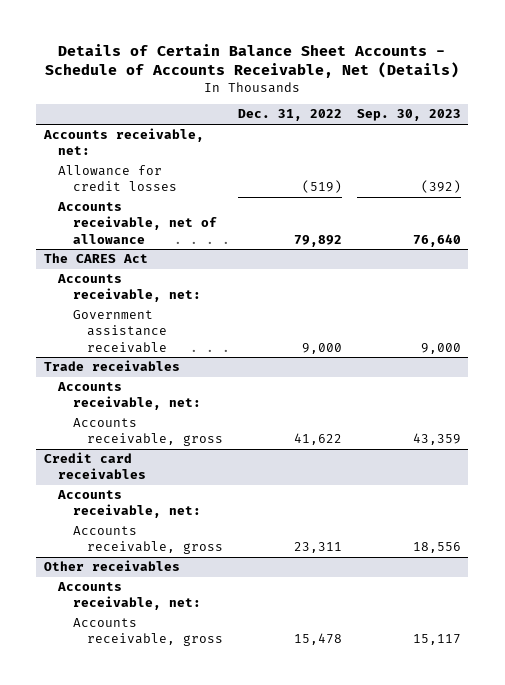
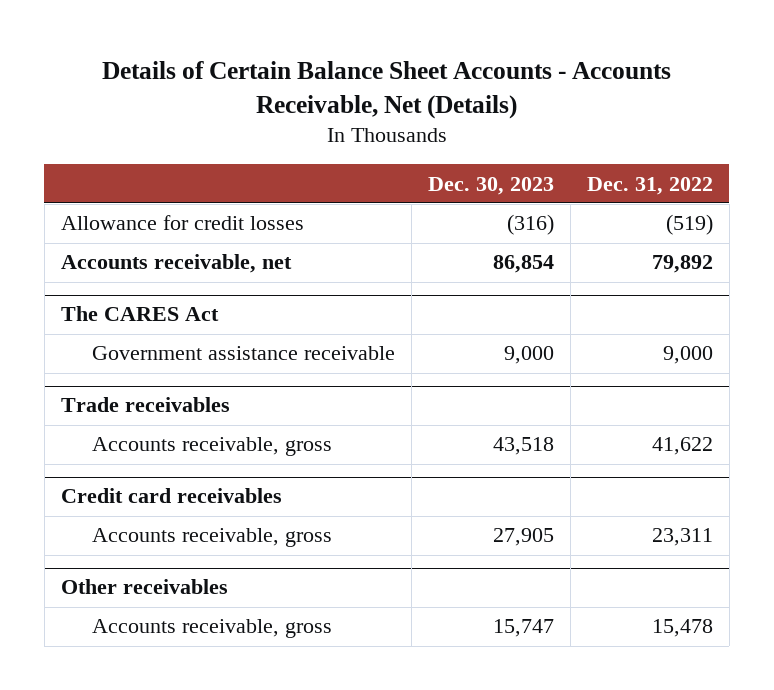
[45,43,460,78] Details of Certain Balance Sheet Accounts - Schedule of Accounts Receivable, Net (Details) -> [101,60,671,119] Details of Certain Balance Sheet Accounts - Accounts Receivable, Net (Details)
[356,109,461,122] Sep. 30, 2023 -> none
none -> [427,176,554,195] Dec. 30, 2023
[42,128,204,156] Accounts receivable, net: -> none
[57,202,217,244] Accounts receivable, net of allowance -> [60,254,292,274] Accounts receivable, net
[57,274,201,303] Accounts receivable, net: -> none
[57,382,201,411] Accounts receivable, net: -> none
[57,490,201,519] Accounts receivable, net: -> none
[57,582,201,611] Accounts receivable, net: -> none

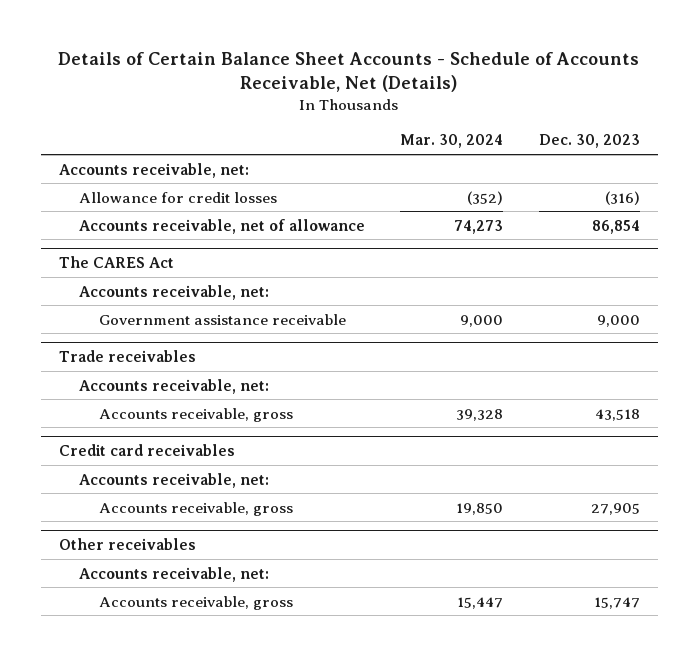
[101,60,671,119] Details of Certain Balance Sheet Accounts - Accounts Receivable, Net (Details) -> [58,52,640,93] Details of Certain Balance Sheet Accounts - Schedule of Accounts Receivable, Net (Details)
[586,176,713,195] Dec. 31, 2022 -> none
none -> [400,134,504,149] Mar. 30, 2024
none -> [58,162,249,178] Accounts receivable, net:
[60,254,292,274] Accounts receivable, net -> [78,218,365,234] Accounts receivable, net of allowance
none -> [78,284,269,300] Accounts receivable, net:
none -> [78,378,269,394] Accounts receivable, net:
none -> [78,472,269,488] Accounts receivable, net:
none -> [78,566,269,582] Accounts receivable, net:

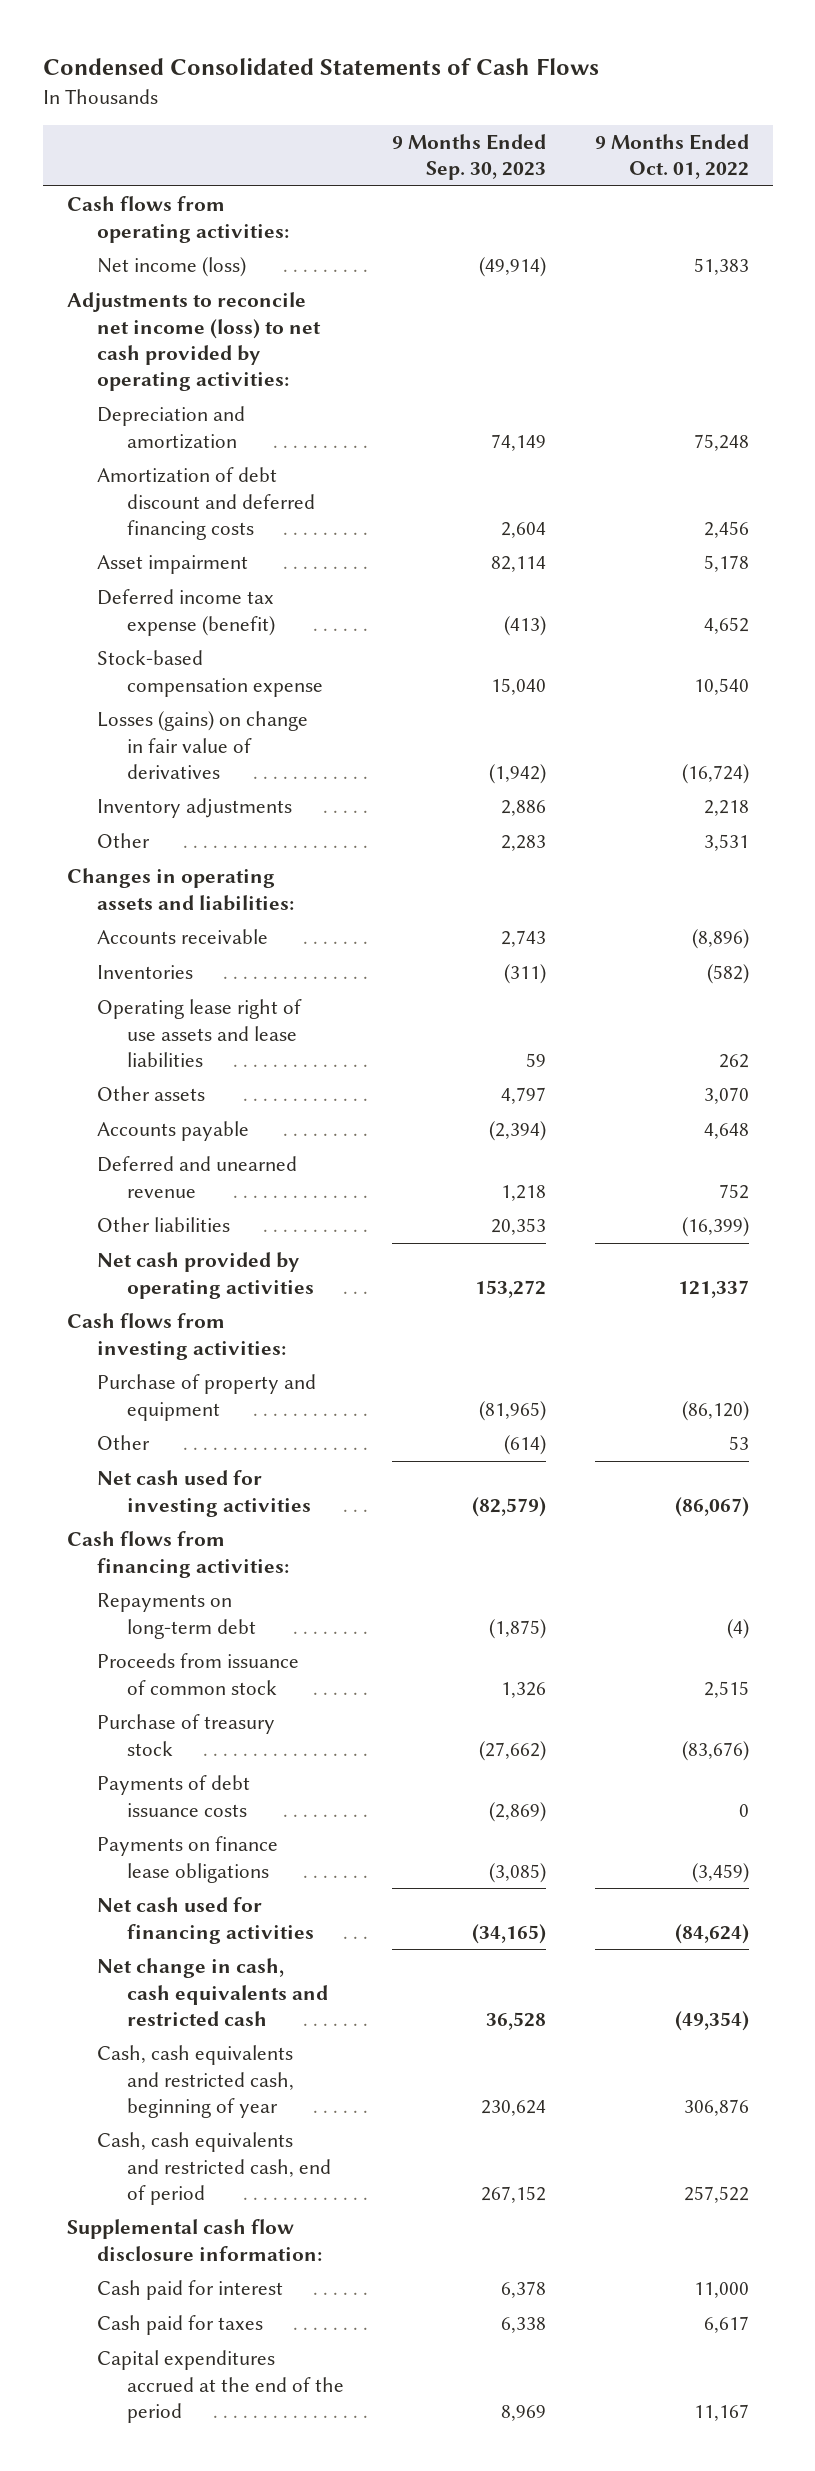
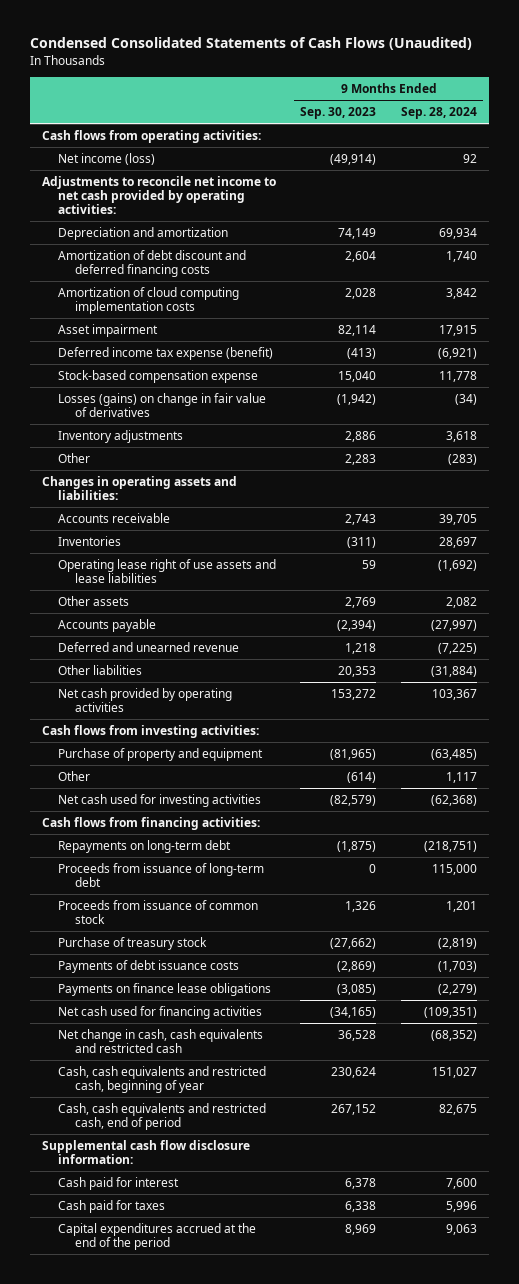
[42,58,599,76] Condensed Consolidated Statements of Cash Flows -> [29,37,472,51] Condensed Consolidated Statements of Cash Flows (Unaudited)
[594,134,749,180] 9 Months Ended Oct. 01, 2022 -> none
none -> [400,107,477,120] Sep. 28, 2024
[66,292,321,391] Adjustments to reconcile net income (loss) to net cash provided by operating activities: -> [41,176,276,215] Adjustments to reconcile net income to net cash provided by operating activities:
none -> [58,287,240,315] Amortization of cloud computing implementation costs
[501,1087,547,1105] 4,797 -> [345,597,377,609] 2,769
none -> [58,863,265,888] Proceeds from issuance of long-term debt

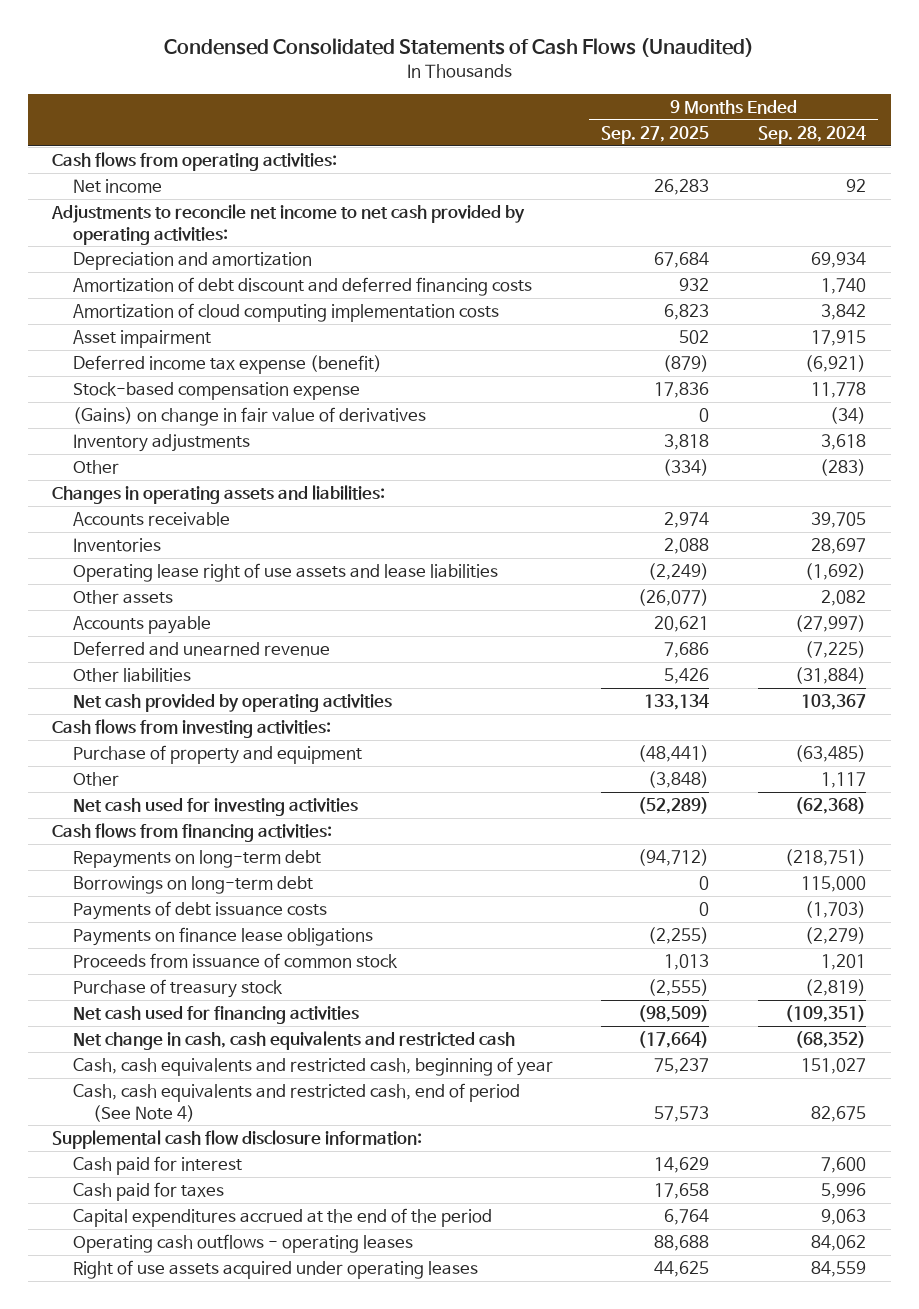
[300,107,377,120] Sep. 30, 2023 -> none
none -> [601,126,710,145] Sep. 27, 2025
[58,153,156,166] Net income (loss) -> [72,179,162,194] Net income
[58,393,267,418] Losses (gains) on change in fair value of derivatives -> [72,407,426,427] (Gains) on change in fair value of derivatives
[58,863,265,888] Proceeds from issuance of long-term debt -> [72,876,313,895] Borrowings on long-term debt
[58,900,259,925] Proceeds from issuance of common stock -> [72,953,398,969] Proceeds from issuance of common stock
[58,937,208,951] Purchase of treasury stock -> [72,979,283,999] Purchase of treasury stock
[58,1103,267,1131] Cash, cash equivalents and restricted cash, end of period -> [72,1083,520,1122] Cash, cash equivalents and restricted cash, end of period (See Note 4)
none -> [72,1234,413,1254] Operating cash outflows - operating leases
none -> [72,1260,478,1280] Right of use assets acquired under operating leases

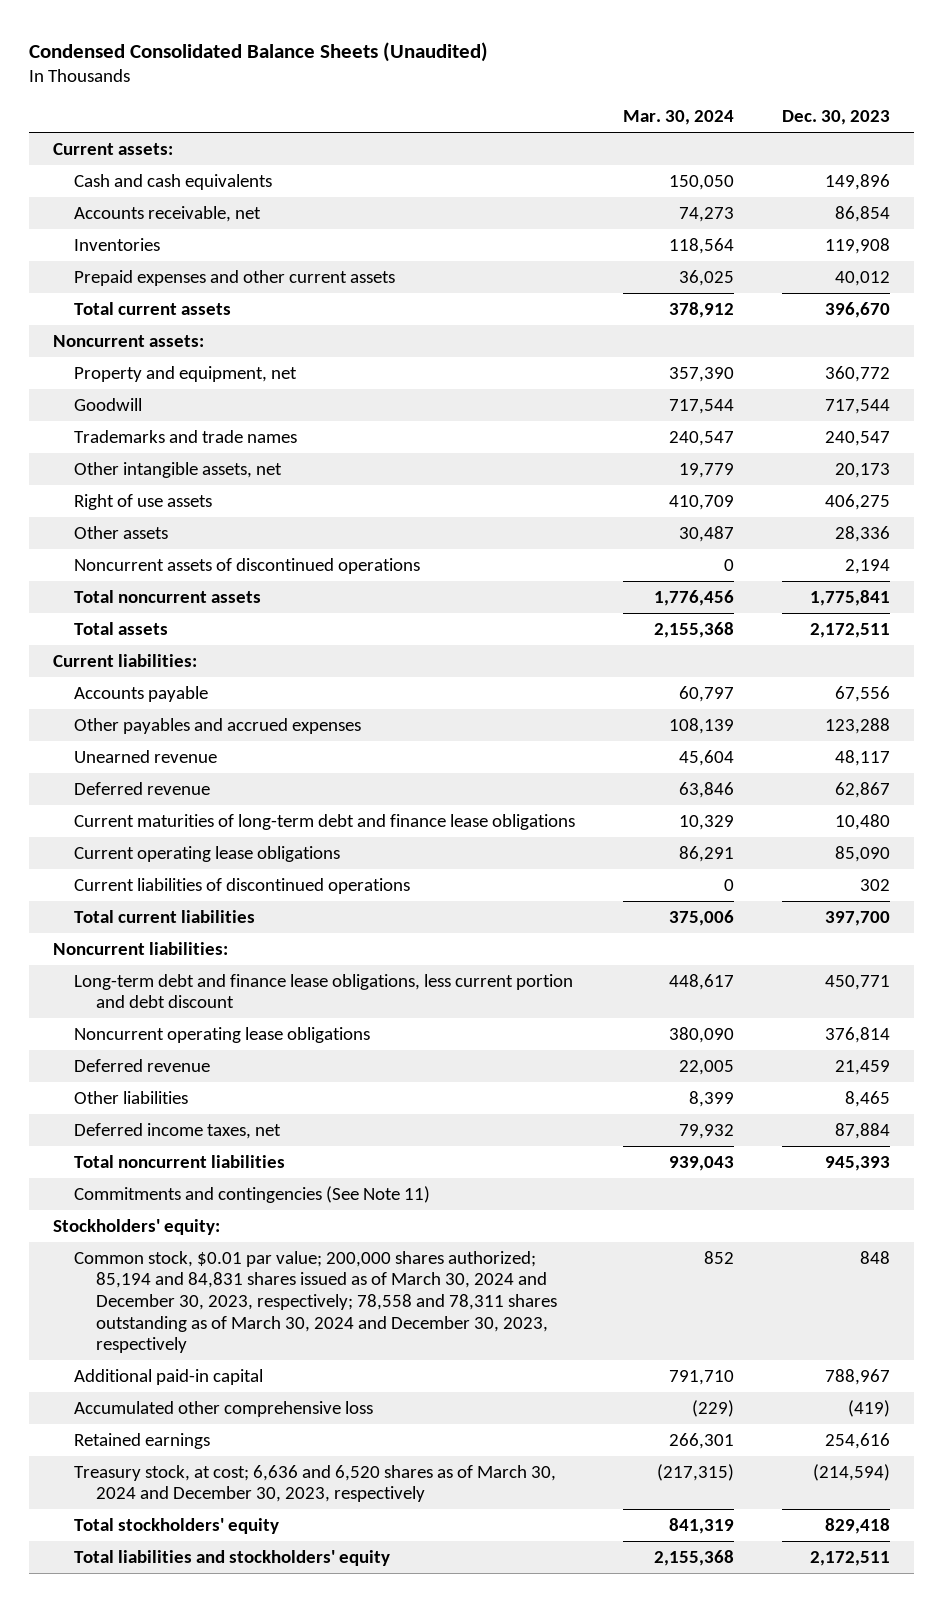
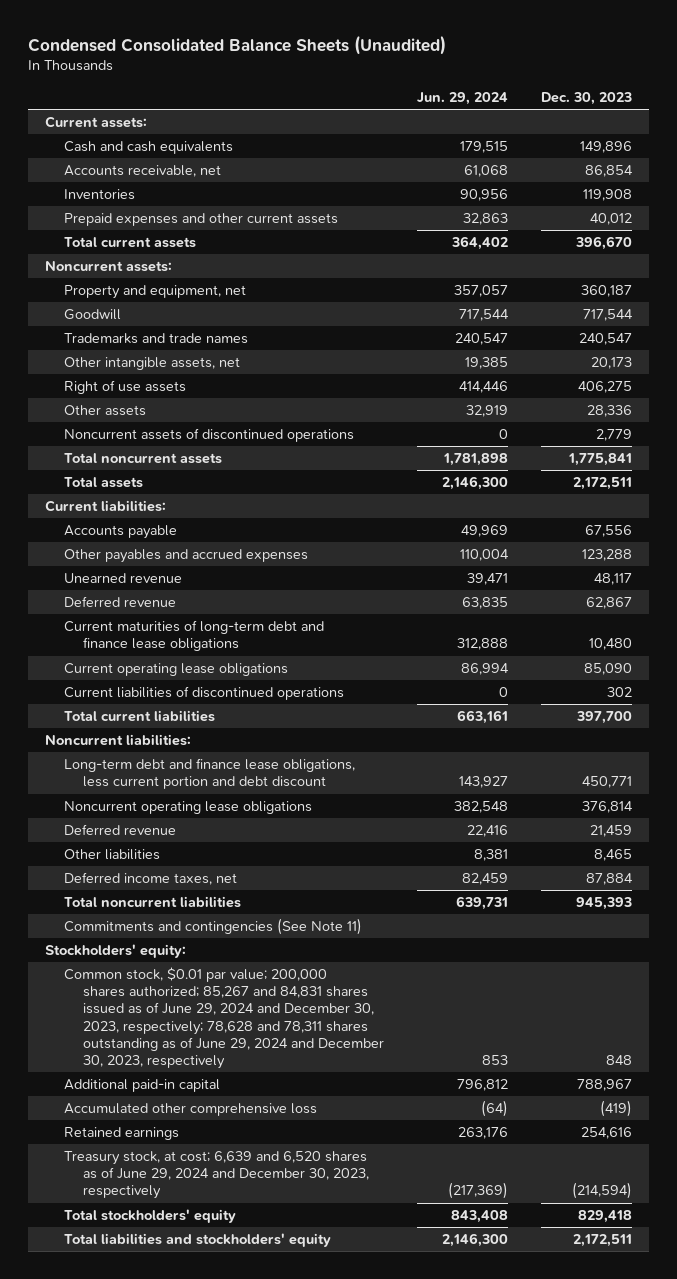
[623,110,735,126] Mar. 30, 2024 -> none
none -> [416,92,508,106] Jun. 29, 2024
[825,365,891,382] 360,772 -> [581,285,633,298] 360,187
[845,558,891,574] 2,194 -> [596,429,633,442] 2,779
[74,1250,557,1354] Common stock, $0.01 par value; 200,000 shares authorized; 85,194 and 84,831 shares issued as of March 30, 2024 and December 30, 2023, respectively; 78,558 and 78,311 shares outstanding as of March 30, 2024 and December 30, 2023, respectively -> [63,967,384,1069] Common stock, $0.01 par value; 200,000 shares authorized; 85,267 and 84,831 shares issued as of June 29, 2024 and December 30, 2023, respectively; 78,628 and 78,311 shares outstanding as of June 29, 2024 and December 30, 2023, respectively
[74,1464,557,1503] Treasury stock, at cost; 6,636 and 6,520 shares as of March 30, 2024 and December 30, 2023, respectively -> [63,1151,369,1200] Treasury stock, at cost; 6,639 and 6,520 shares as of June 29, 2024 and December 30, 2023, respectively

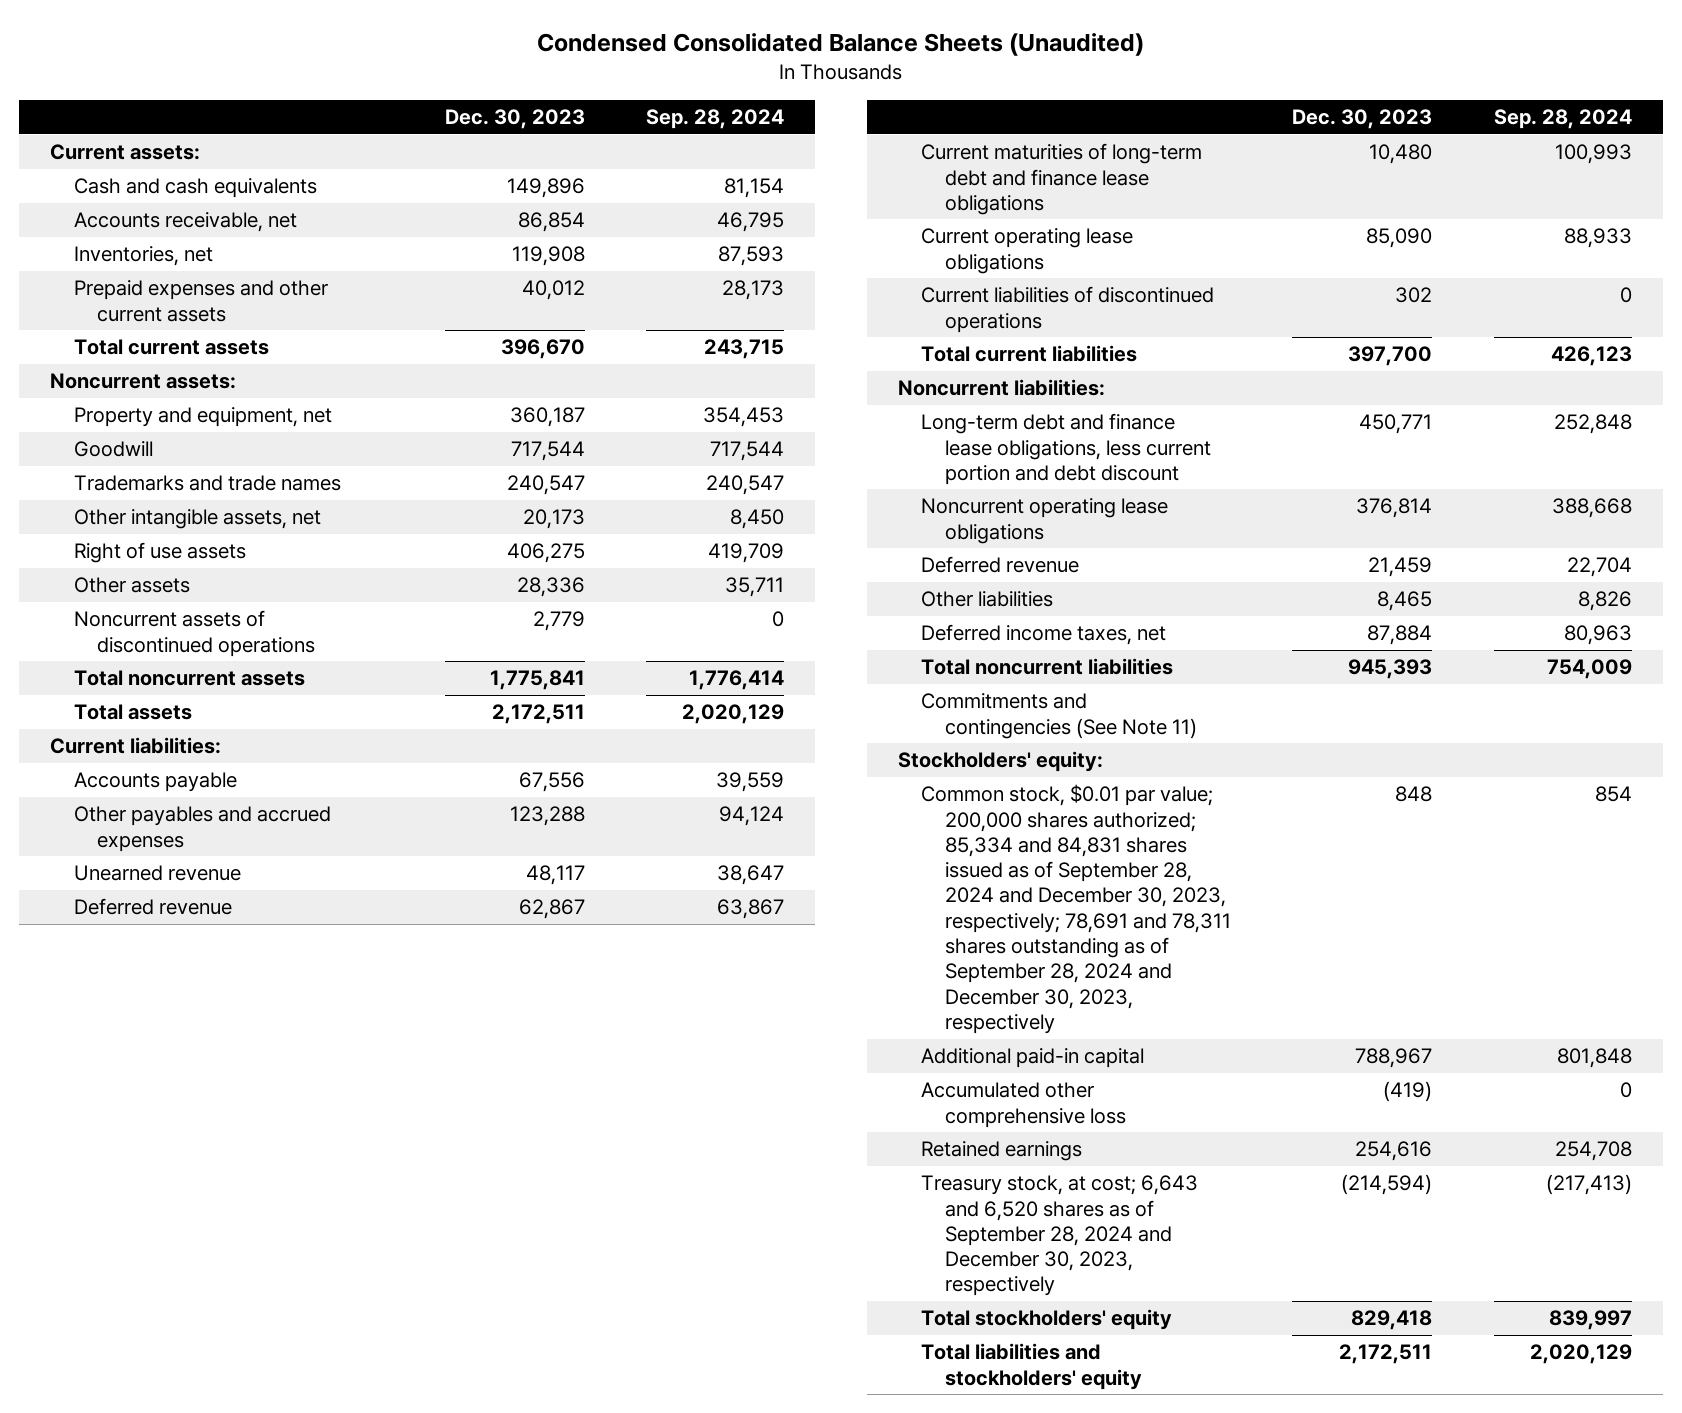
[416,92,508,106] Jun. 29, 2024 -> none
none -> [646,109,785,130] Sep. 28, 2024
[63,189,135,201] Inventories -> [73,246,213,267] Inventories, net
[63,967,384,1069] Common stock, $0.01 par value; 200,000 shares authorized; 85,267 and 84,831 shares issued as of June 29, 2024 and December 30, 2023, respectively; 78,628 and 78,311 shares outstanding as of June 29, 2024 and December 30, 2023, respectively -> [921,784,1231,1035] Common stock, $0.01 par value; 200,000 shares authorized; 85,334 and 84,831 shares issued as of September 28, 2024 and December 30, 2023, respectively; 78,691 and 78,311 shares outstanding as of September 28, 2024 and December 30, 2023, respectively
[63,1151,369,1200] Treasury stock, at cost; 6,639 and 6,520 shares as of June 29, 2024 and December 30, 2023, respectively -> [921,1175,1199,1297] Treasury stock, at cost; 6,643 and 6,520 shares as of September 28, 2024 and December 30, 2023, respectively

